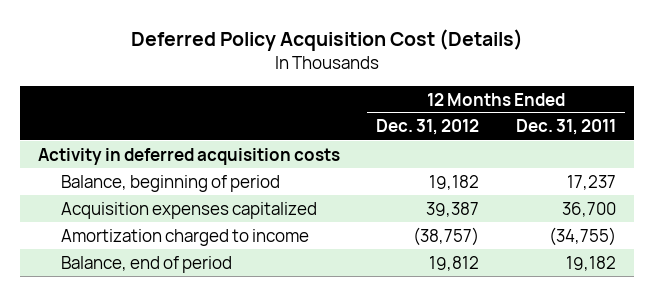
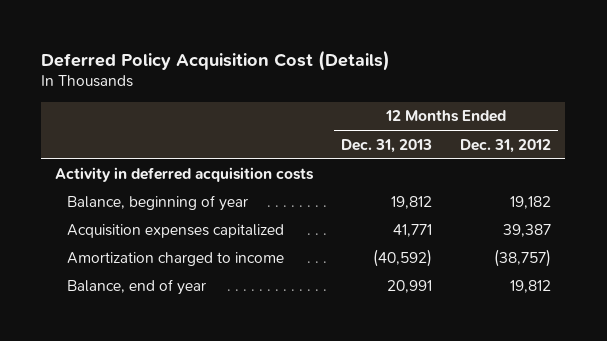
[515,119,616,136] Dec. 31, 2011 -> none
none -> [341,138,433,153] Dec. 31, 2013
[60,174,280,192] Balance, beginning of period -> [67,195,249,212] Balance, beginning of year
[60,255,232,273] Balance, end of period -> [67,279,207,296] Balance, end of year

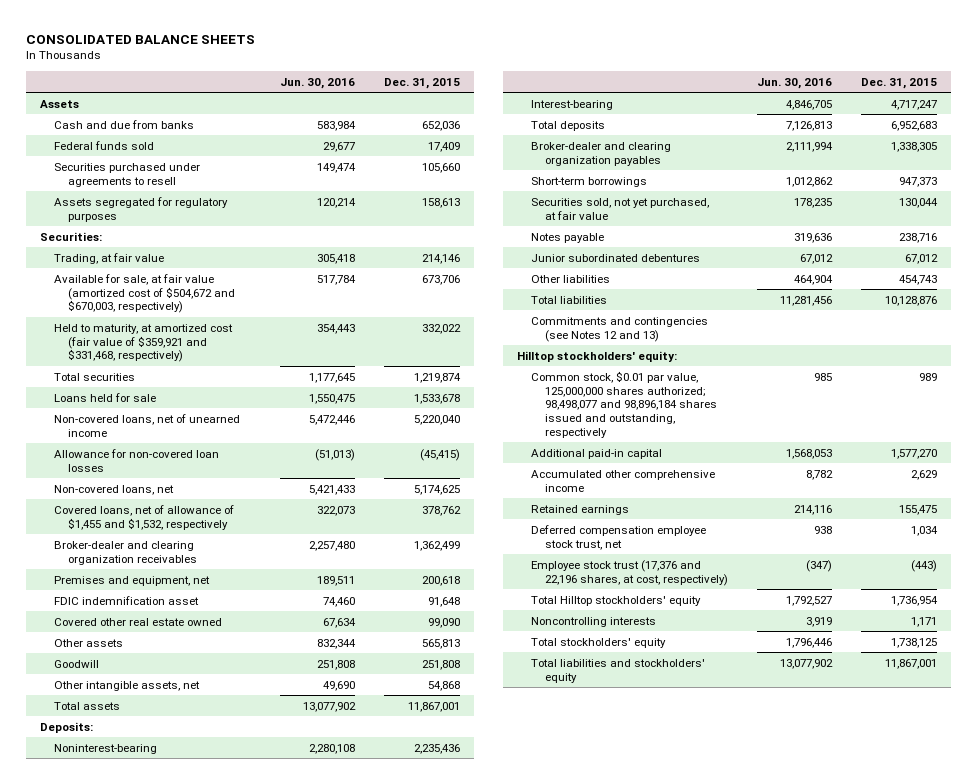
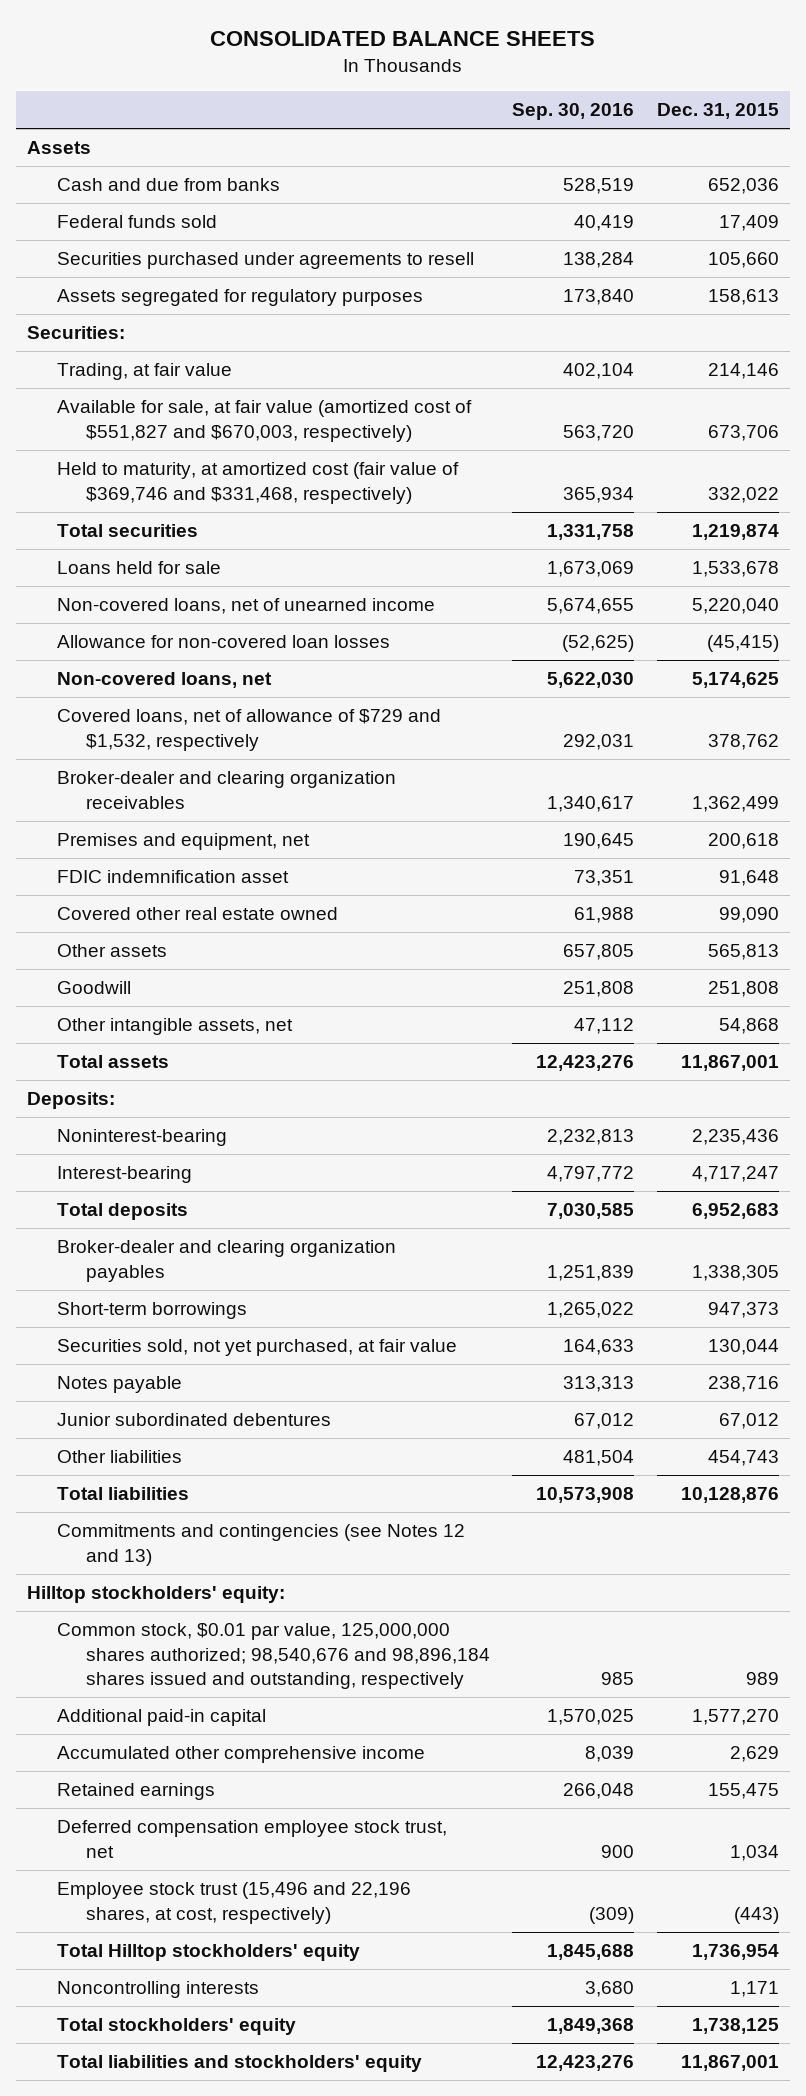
[279,77,355,89] Jun. 30, 2016 -> none
none -> [512,103,635,121] Sep. 30, 2016
[54,273,236,314] Available for sale, at fair value (amortized cost of $504,672 and $670,003, respectively) -> [56,400,472,442] Available for sale, at fair value (amortized cost of $551,827 and $670,003, respectively)
[54,323,234,363] Held to maturity, at amortized cost (fair value of $359,921 and $331,468, respectively) -> [56,462,459,504] Held to maturity, at amortized cost (fair value of $369,746 and $331,468, respectively)
[54,504,235,530] Covered loans, net of allowance of $1,455 and $1,532, respectively -> [56,709,441,751] Covered loans, net of allowance of $729 and $1,532, respectively
[531,370,718,438] Common stock, $0.01 par value, 125,000,000 shares authorized; 98,498,077 and 98,896,184 shares issued and outstanding, respectively -> [56,1623,490,1690] Common stock, $0.01 par value, 125,000,000 shares authorized; 98,540,676 and 98,896,184 shares issued and outstanding, respectively
[531,559,729,586] Employee stock trust (17,376 and 22,196 shares, at cost, respectively) -> [56,1882,411,1924] Employee stock trust (15,496 and 22,196 shares, at cost, respectively)

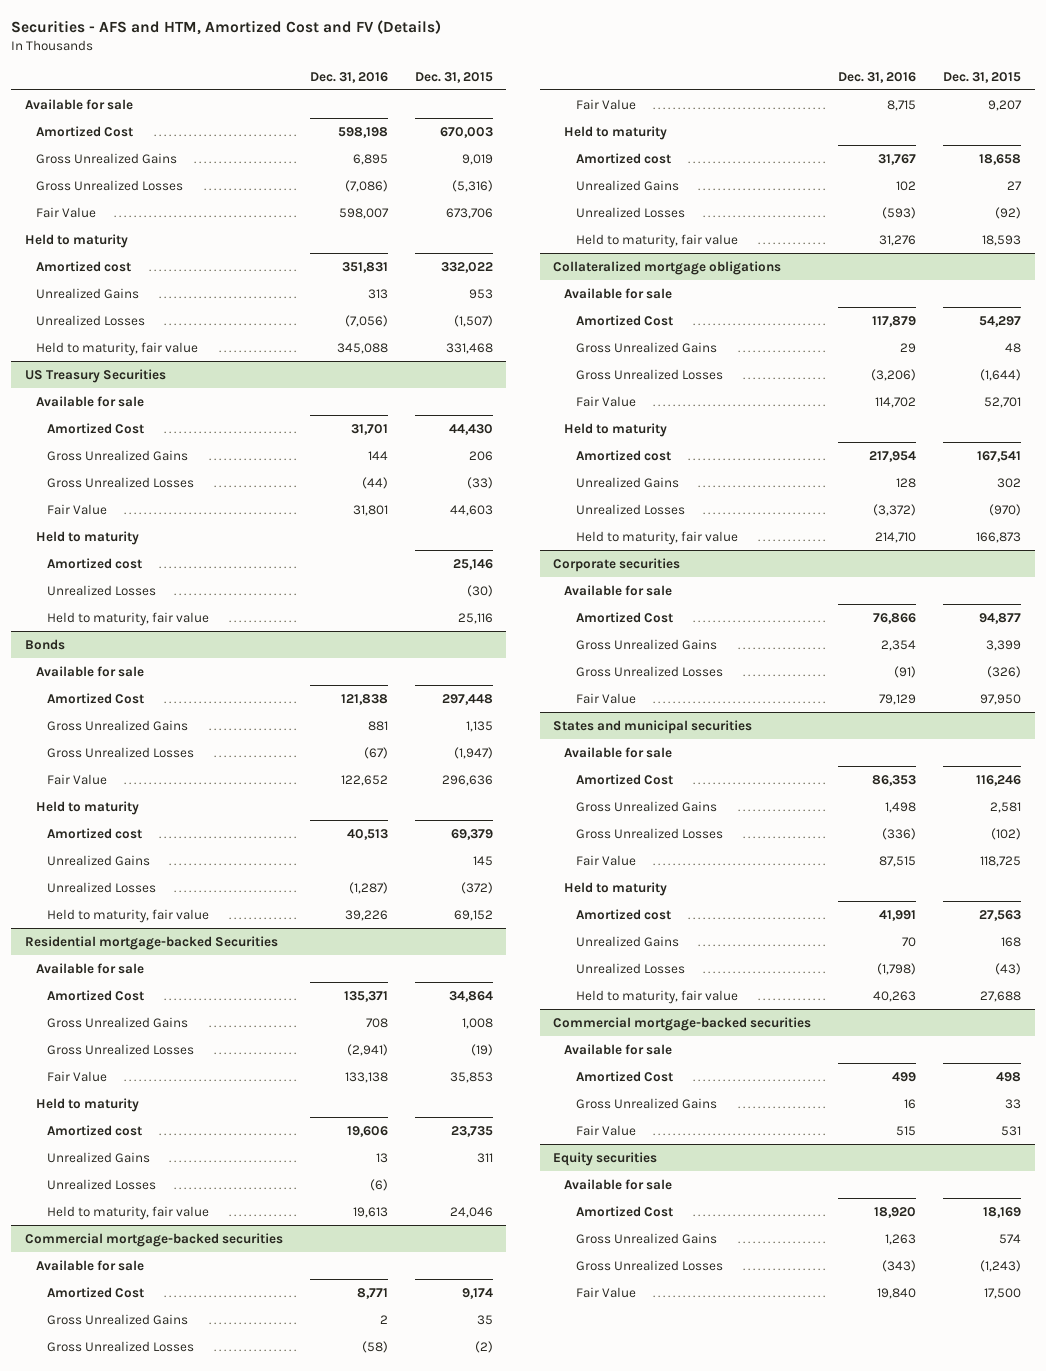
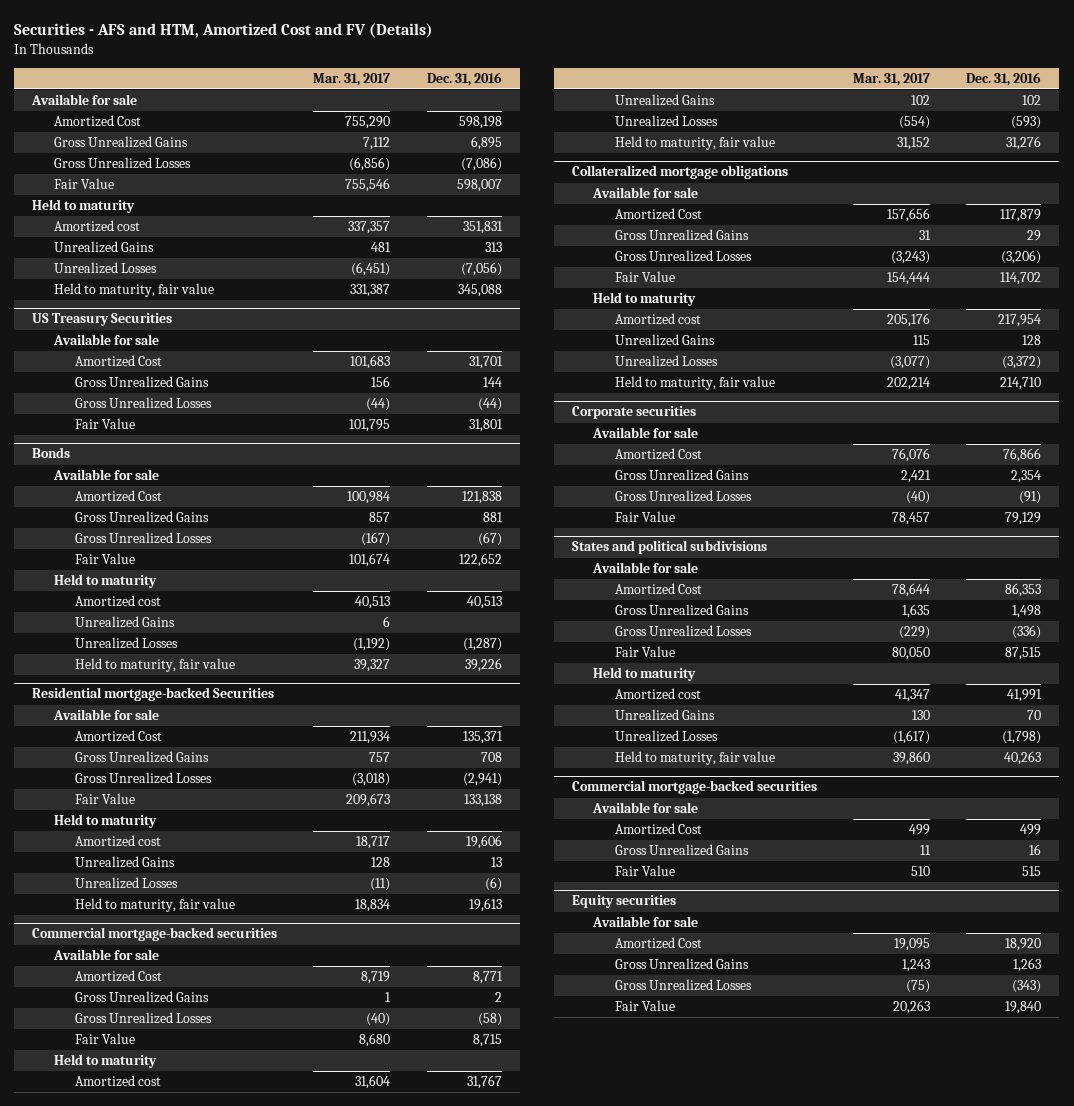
[414,71,493,83] Dec. 31, 2015 -> none
none -> [313,72,391,86] Mar. 31, 2017
[35,530,139,545] Held to maturity -> none
[47,557,143,569] Amortized cost -> none
[47,584,157,596] Unrealized Losses -> none
[47,611,210,626] Held to maturity, fair value -> none
[553,719,753,734] States and municipal securities -> [571,540,767,555] States and political subdivisions

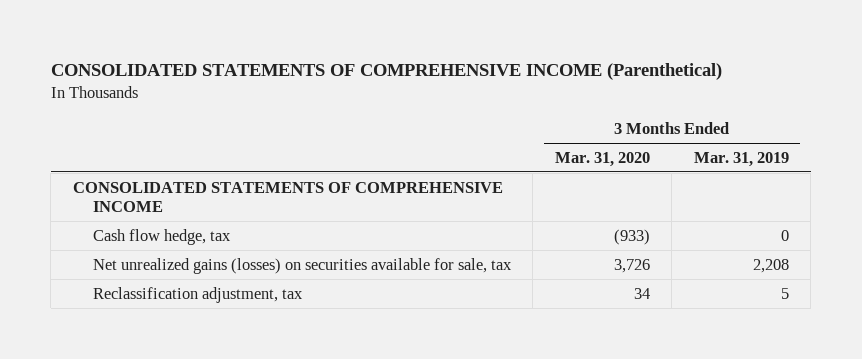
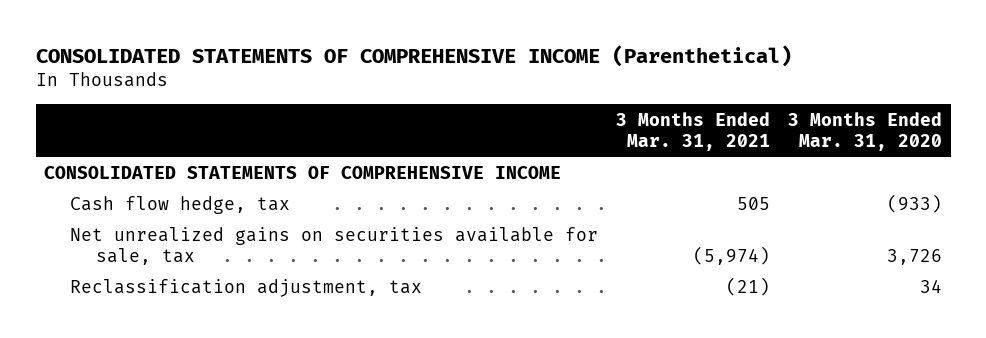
[693,151,789,167] Mar. 31, 2019 -> none
none -> [616,111,771,151] 3 Months Ended Mar. 31, 2021
[93,257,513,274] Net unrealized gains (losses) on securities available for sale, tax -> [70,226,599,265] Net unrealized gains on securities available for sale, tax

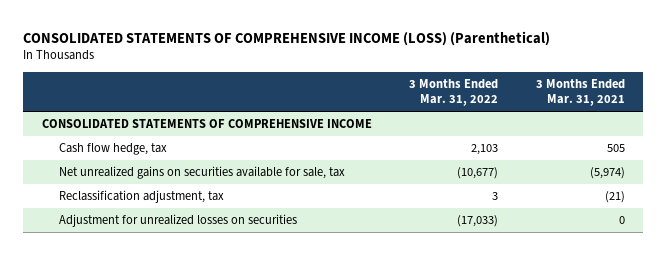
[35,44,792,67] CONSOLIDATED STATEMENTS OF COMPREHENSIVE INCOME (Parenthetical) -> [23,30,551,46] CONSOLIDATED STATEMENTS OF COMPREHENSIVE INCOME (LOSS) (Parenthetical)
[787,111,942,151] 3 Months Ended Mar. 31, 2020 -> none
none -> [409,79,499,107] 3 Months Ended Mar. 31, 2022
none -> [59,214,298,228] Adjustment for unrealized losses on securities

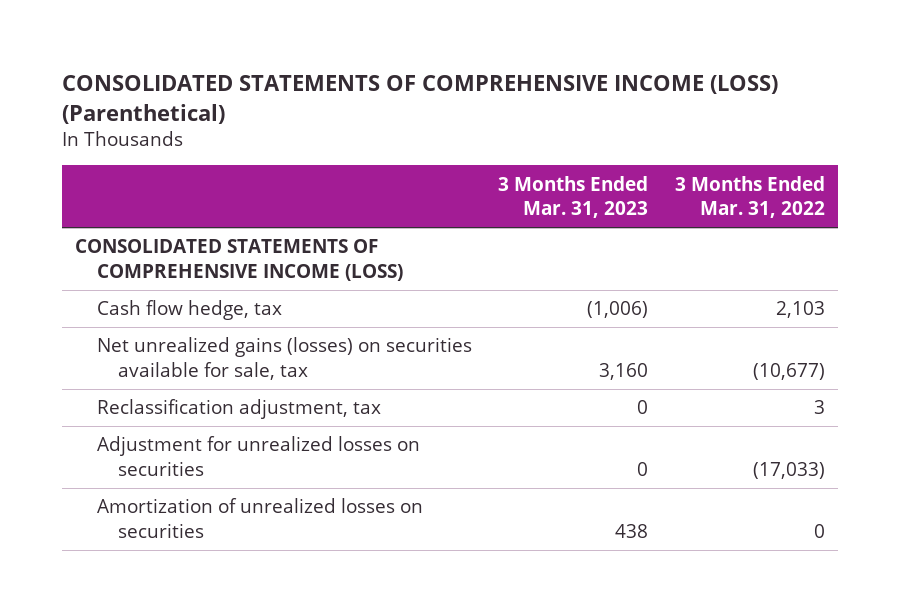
[535,79,625,107] 3 Months Ended Mar. 31, 2021 -> none
none -> [498,175,649,219] 3 Months Ended Mar. 31, 2023
[41,119,372,129] CONSOLIDATED STATEMENTS OF COMPREHENSIVE INCOME -> [74,239,403,281] CONSOLIDATED STATEMENTS OF COMPREHENSIVE INCOME (LOSS)
[59,166,346,180] Net unrealized gains on securities available for sale, tax -> [96,337,472,380] Net unrealized gains (losses) on securities available for sale, tax
none -> [96,498,423,538] Amortization of unrealized losses on securities

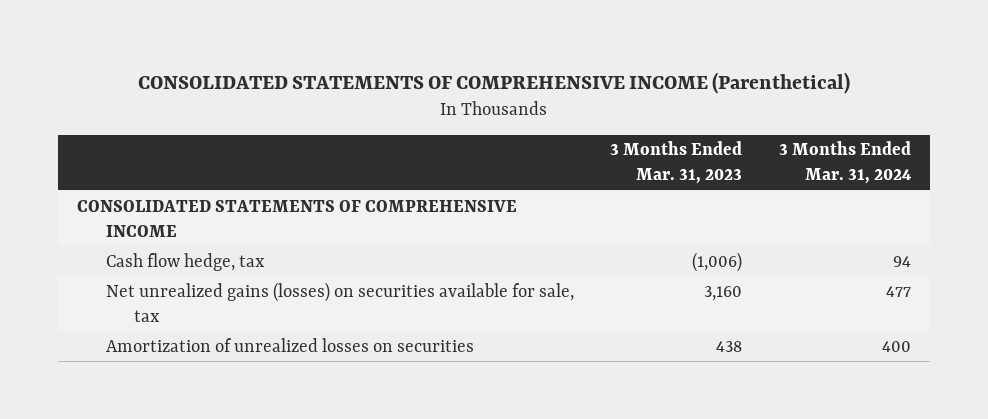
[61,75,778,124] CONSOLIDATED STATEMENTS OF COMPREHENSIVE INCOME (LOSS) (Parenthetical) -> [138,71,851,94] CONSOLIDATED STATEMENTS OF COMPREHENSIVE INCOME (Parenthetical)
[675,175,826,219] 3 Months Ended Mar. 31, 2022 -> none
none -> [779,141,912,185] 3 Months Ended Mar. 31, 2024
[74,239,403,281] CONSOLIDATED STATEMENTS OF COMPREHENSIVE INCOME (LOSS) -> [76,199,517,237] CONSOLIDATED STATEMENTS OF COMPREHENSIVE INCOME
[96,399,381,420] Reclassification adjustment, tax -> none
[96,436,420,476] Adjustment for unrealized losses on securities -> none

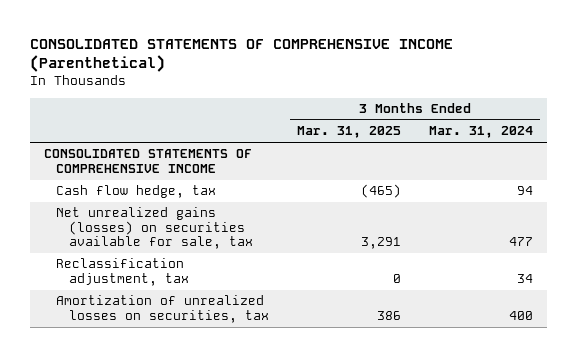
[610,141,743,185] 3 Months Ended Mar. 31, 2023 -> none
none -> [296,126,401,139] Mar. 31, 2025
none -> [56,258,189,286] Reclassification adjustment, tax
[105,337,474,352] Amortization of unrealized losses on securities -> [56,295,269,323] Amortization of unrealized losses on securities, tax

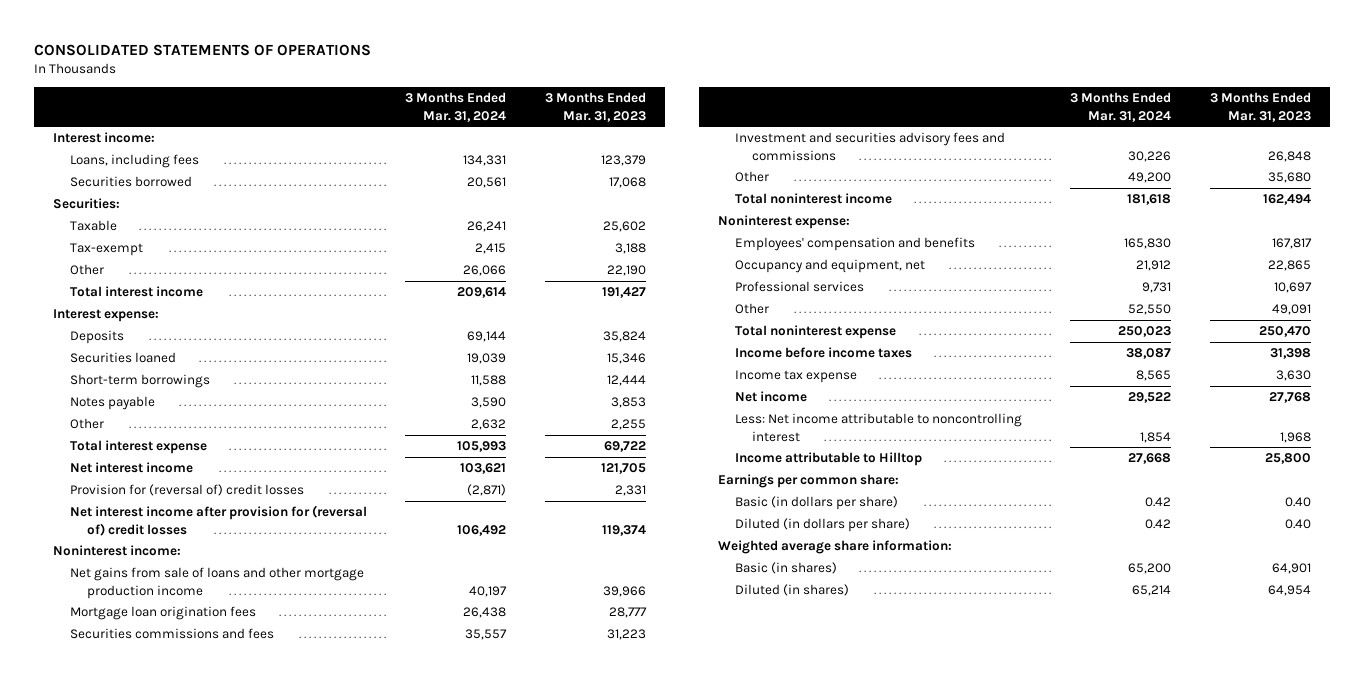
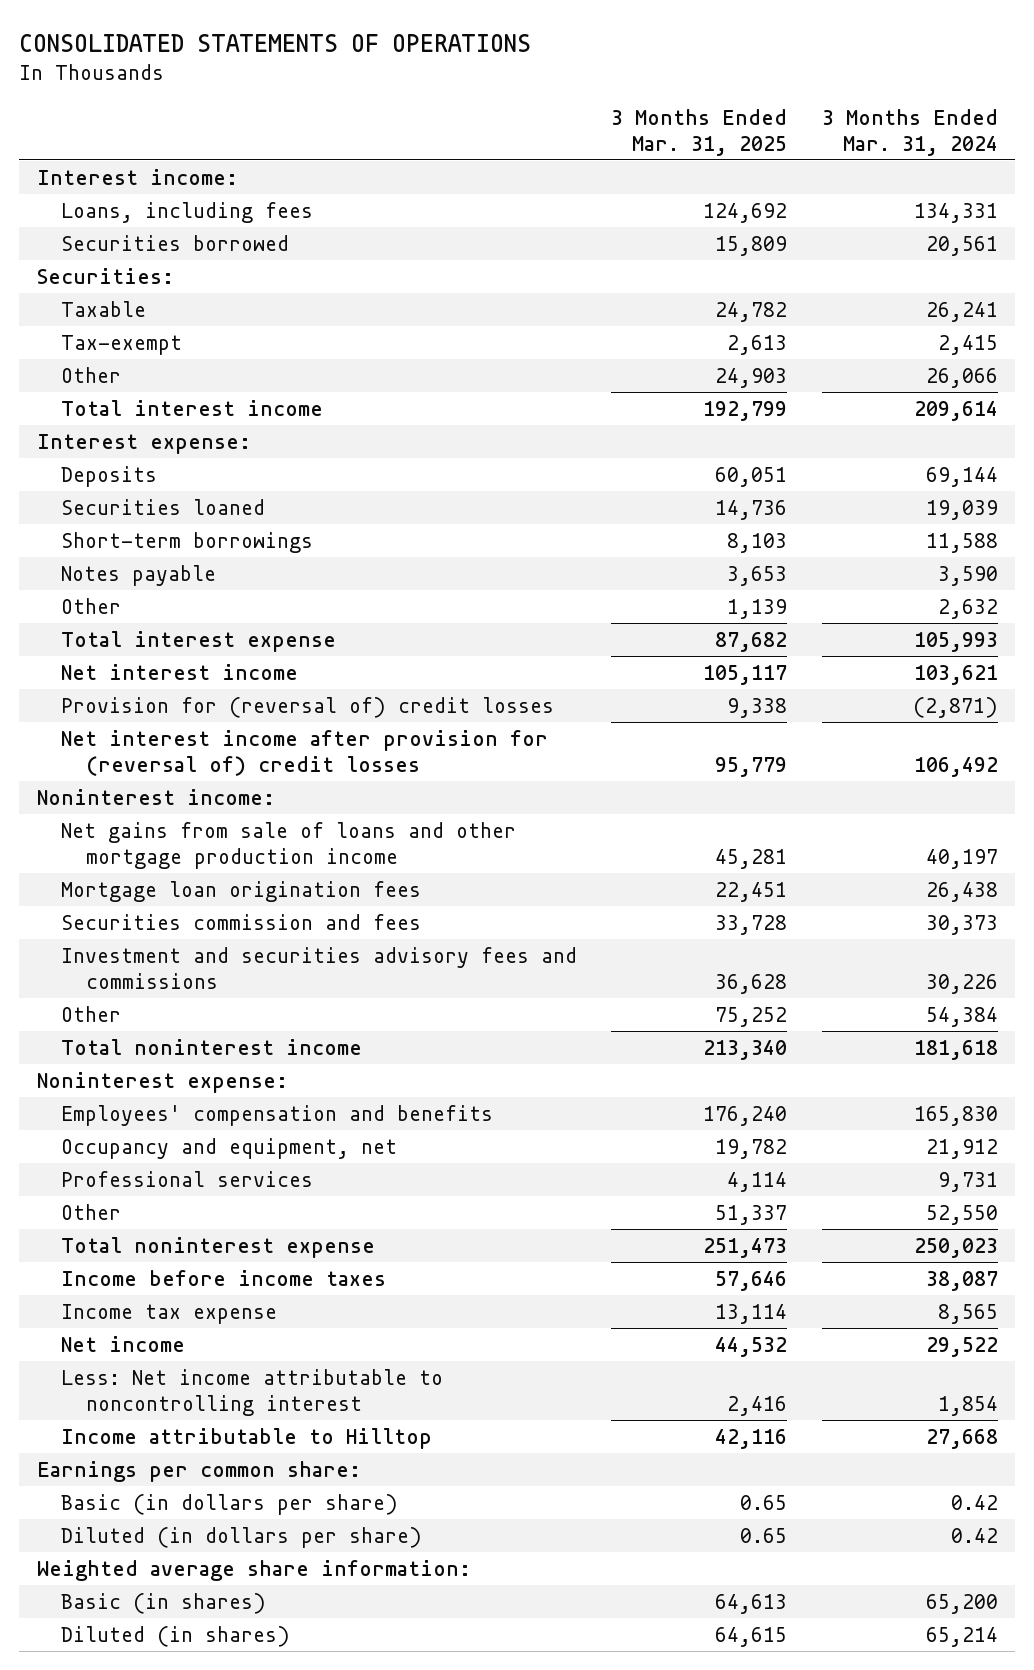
[544,92,646,122] 3 Months Ended Mar. 31, 2023 -> none
none -> [611,108,788,156] 3 Months Ended Mar. 31, 2025
[70,628,275,640] Securities commissions and fees -> [61,913,422,930] Securities commission and fees
[465,629,508,641] 35,557 -> [925,914,998,935] 30,373
[1128,172,1172,184] 49,200 -> [925,1006,998,1027] 54,384

